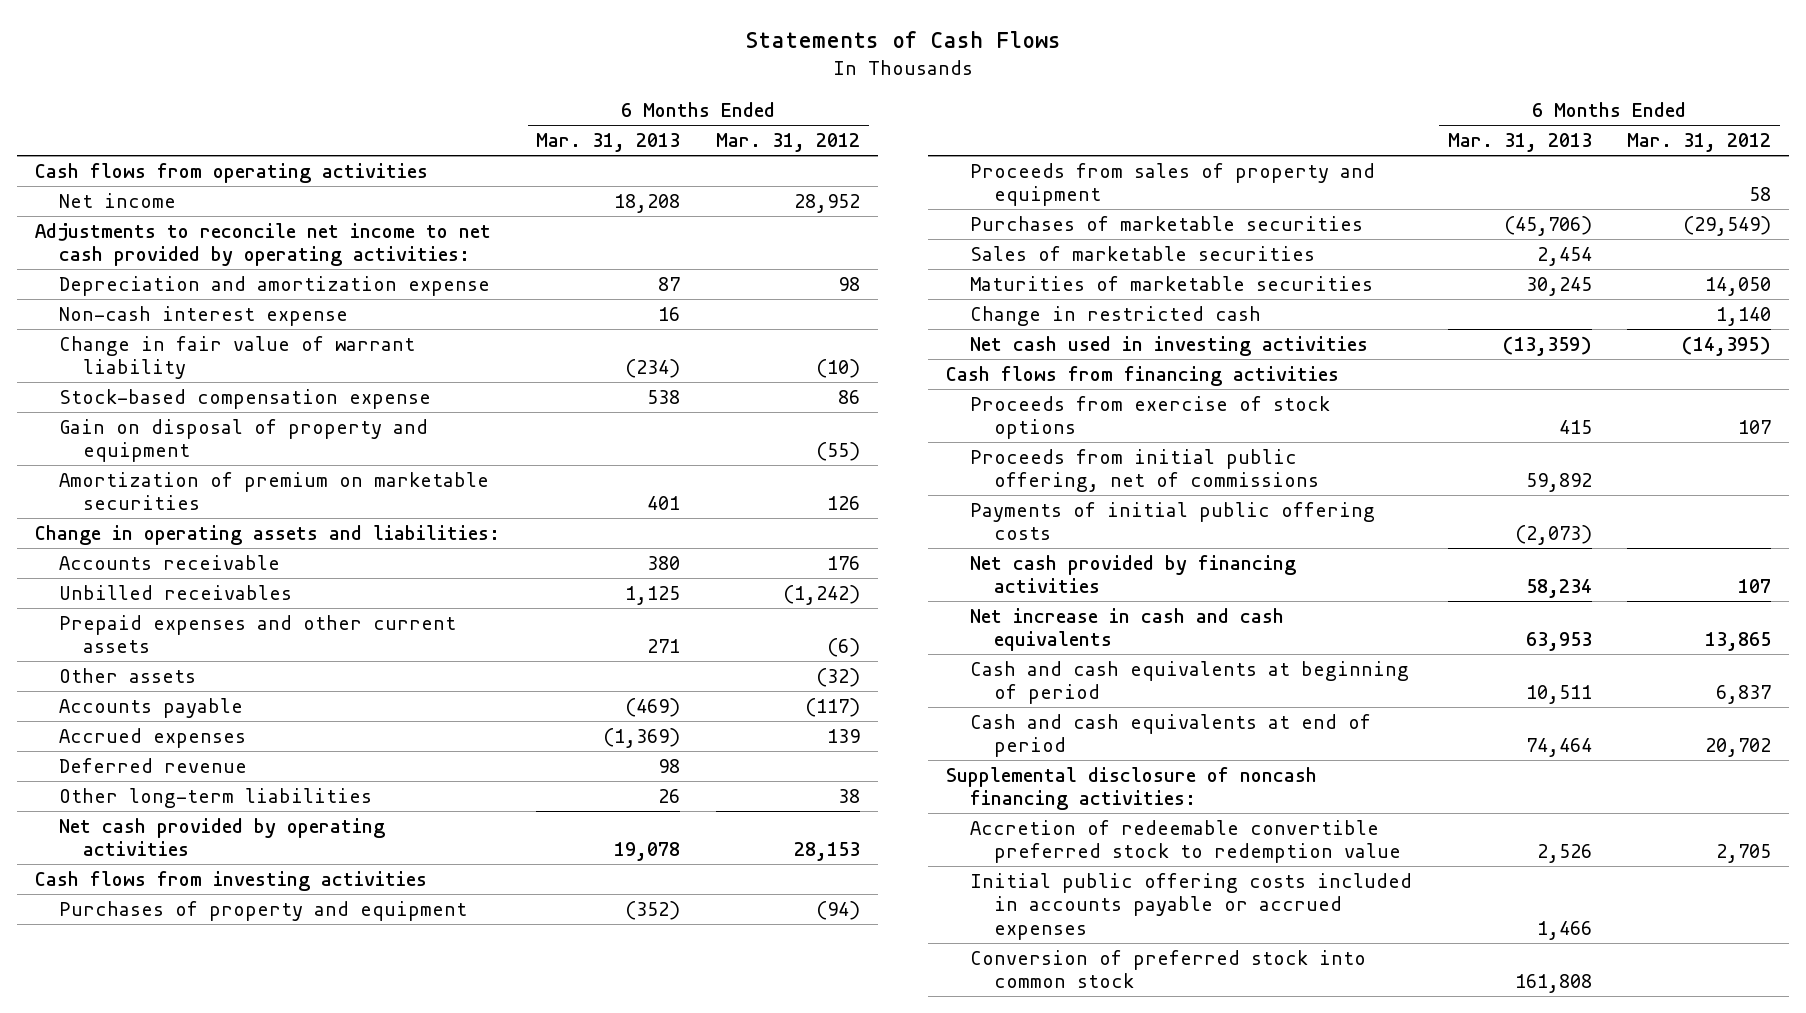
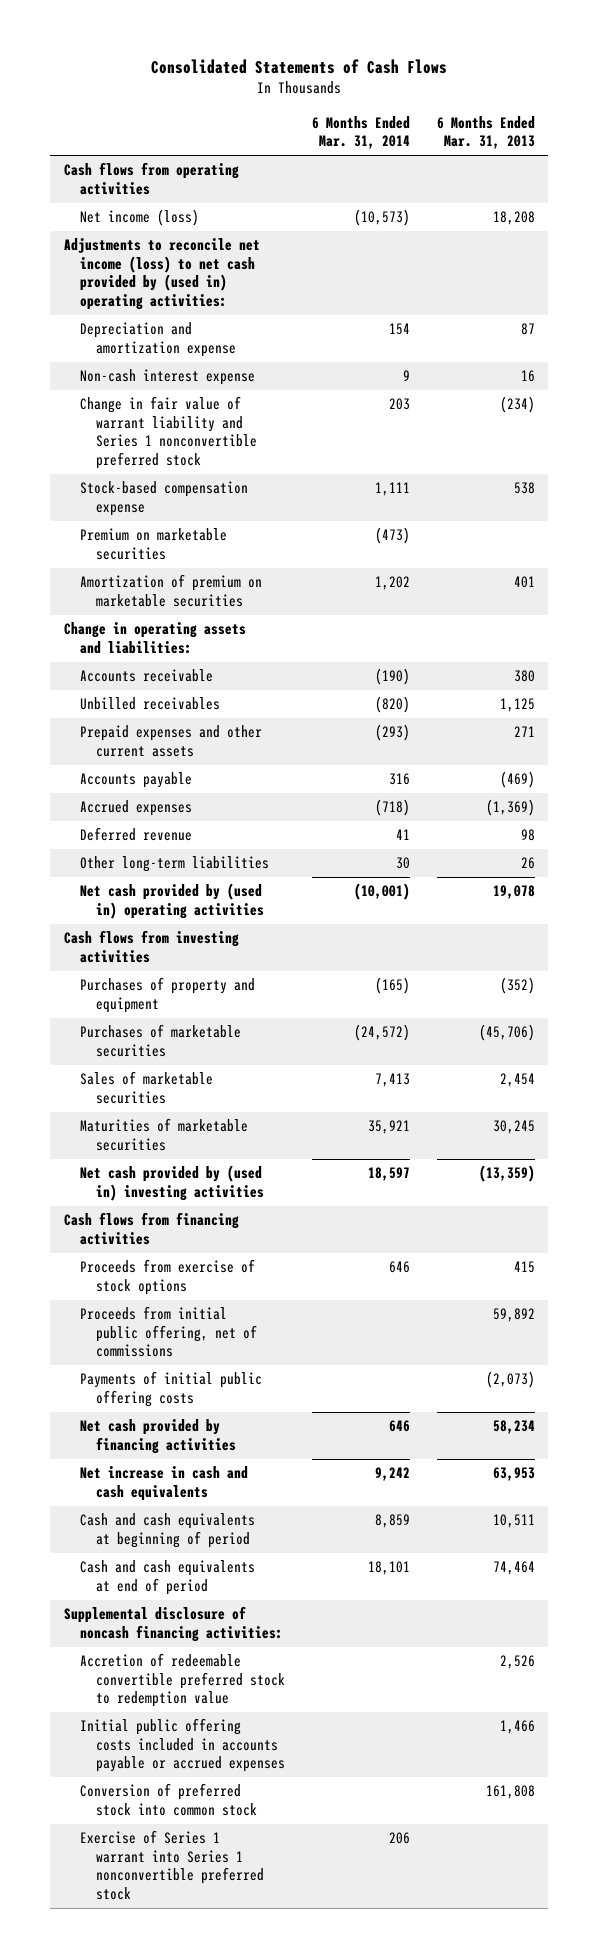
[745,31,1062,49] Statements of Cash Flows -> [151,59,448,75] Consolidated Statements of Cash Flows
[716,133,861,153] Mar. 31, 2012 -> none
none -> [311,115,410,150] 6 Months Ended Mar. 31, 2014
[58,192,176,208] Net income -> [79,209,199,227] Net income (loss)
[34,222,491,267] Adjustments to reconcile net income to net cash provided by operating activities: -> [63,238,260,310] Adjustments to reconcile net income (loss) to net cash provided by (used in) operating activities:
[58,335,415,380] Change in fair value of warrant liability -> [79,396,257,469] Change in fair value of warrant liability and Series 1 nonconvertible preferred stock
[58,418,428,463] Gain on disposal of property and equipment -> none
none -> [79,528,227,560] Premium on marketable securities
[58,667,196,683] Other assets -> none
[58,817,385,857] Net cash provided by operating activities -> [79,883,264,919] Net cash provided by (used in) operating activities
[969,162,1375,207] Proceeds from sales of property and equipment -> none
[969,305,1261,326] Change in restricted cash -> none
[969,335,1368,356] Net cash used in investing activities -> [79,1165,264,1201] Net cash provided by (used in) investing activities
none -> [79,1830,264,1900] Exercise of Series 1 warrant into Series 1 nonconvertible preferred stock

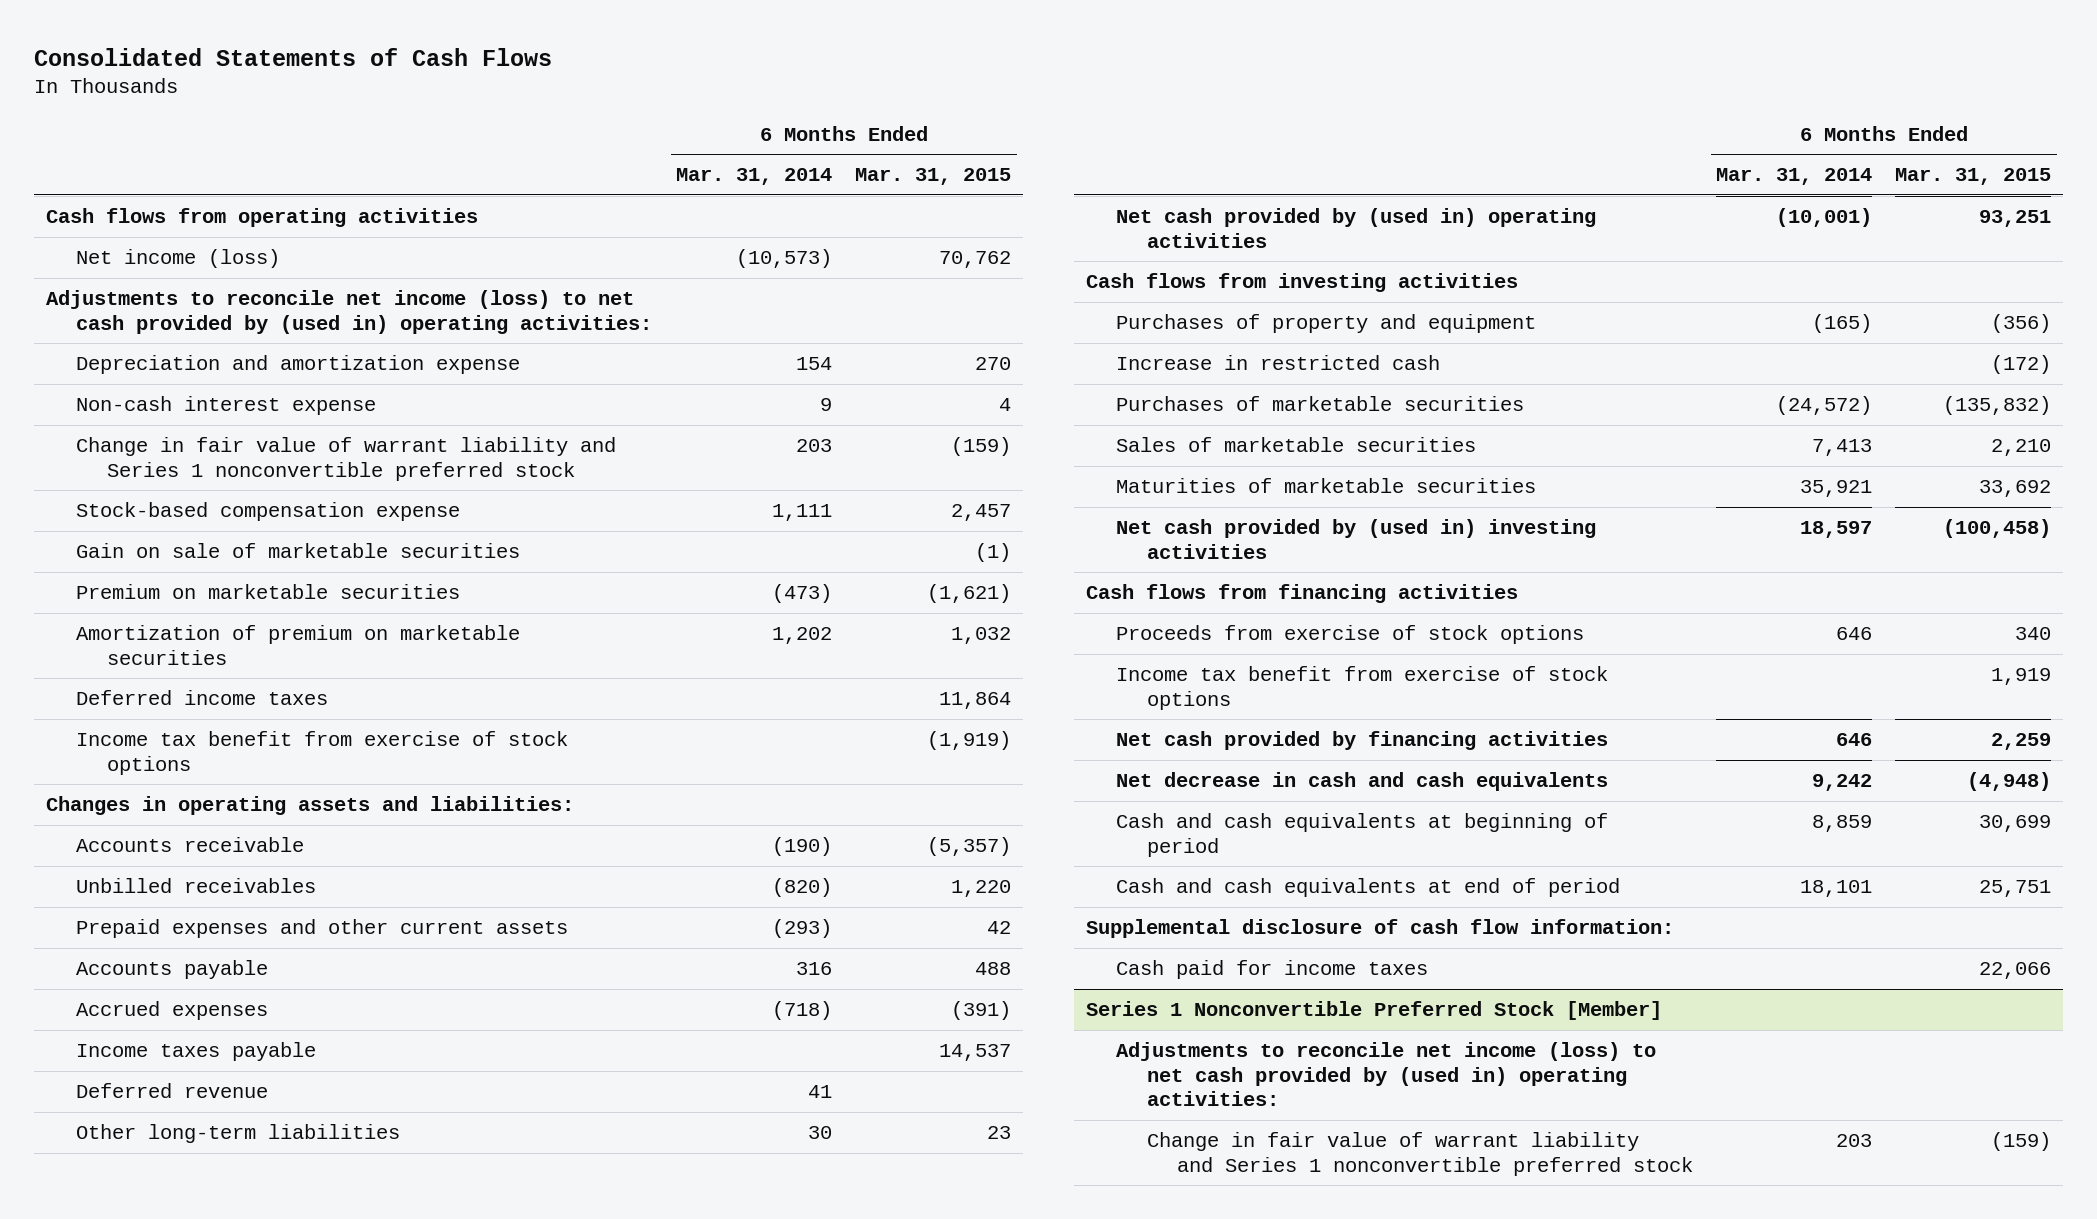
[436,115,535,150] 6 Months Ended Mar. 31, 2013 -> none
none -> [855,168,1012,186] Mar. 31, 2015
none -> [76,543,521,559] Gain on sale of marketable securities
none -> [76,690,329,706] Deferred income taxes
none -> [76,731,569,775] Income tax benefit from exercise of stock options
[63,622,246,654] Change in operating assets and liabilities: -> [45,796,574,816] Changes in operating assets and liabilities:
none -> [76,1042,317,1062] Income taxes payable
none -> [1116,355,1441,371] Increase in restricted cash
[79,1306,257,1358] Proceeds from initial public offering, net of commissions -> none
[79,1371,262,1407] Payments of initial public offering costs -> none
none -> [1116,666,1609,710] Income tax benefit from exercise of stock options
[79,1466,248,1501] Net increase in cash and cash equivalents -> [1116,772,1609,792] Net decrease in cash and cash equivalents
[63,1606,283,1642] Supplemental disclosure of noncash financing activities: -> none
[79,1653,285,1708] Accretion of redeemable convertible preferred stock to redemption value -> none
[79,1718,285,1773] Initial public offering costs included in accounts payable or accrued expenses -> none
[79,1783,257,1816] Conversion of preferred stock into common stock -> none
[79,1830,264,1900] Exercise of Series 1 warrant into Series 1 nonconvertible preferred stock -> none
none -> [1085,919,1674,939] Supplemental disclosure of cash flow information:
none -> [1116,960,1429,980] Cash paid for income taxes
none -> [1085,1001,1662,1021] Series 1 Nonconvertible Preferred Stock [Member]
none -> [1116,1042,1657,1107] Adjustments to reconcile net income (loss) to net cash provided by (used in) operating activities:
none -> [1146,1132,1694,1176] Change in fair value of warrant liability and Series 1 nonconvertible preferred stock

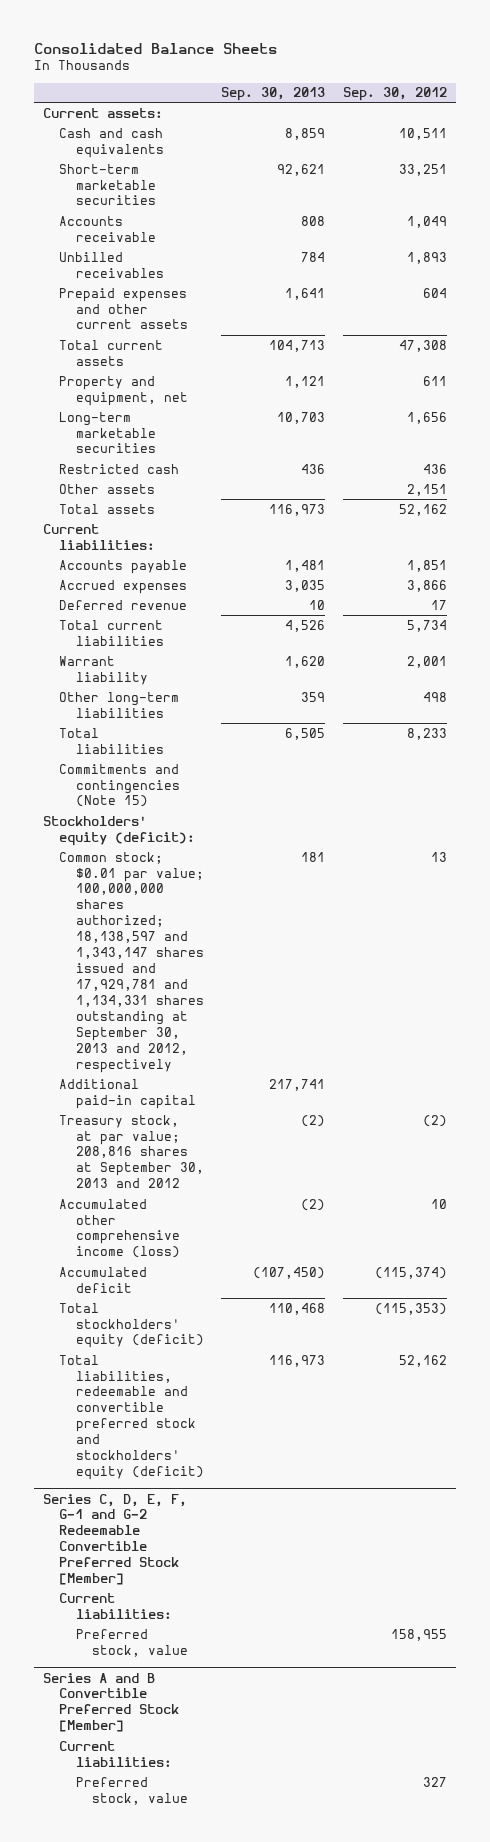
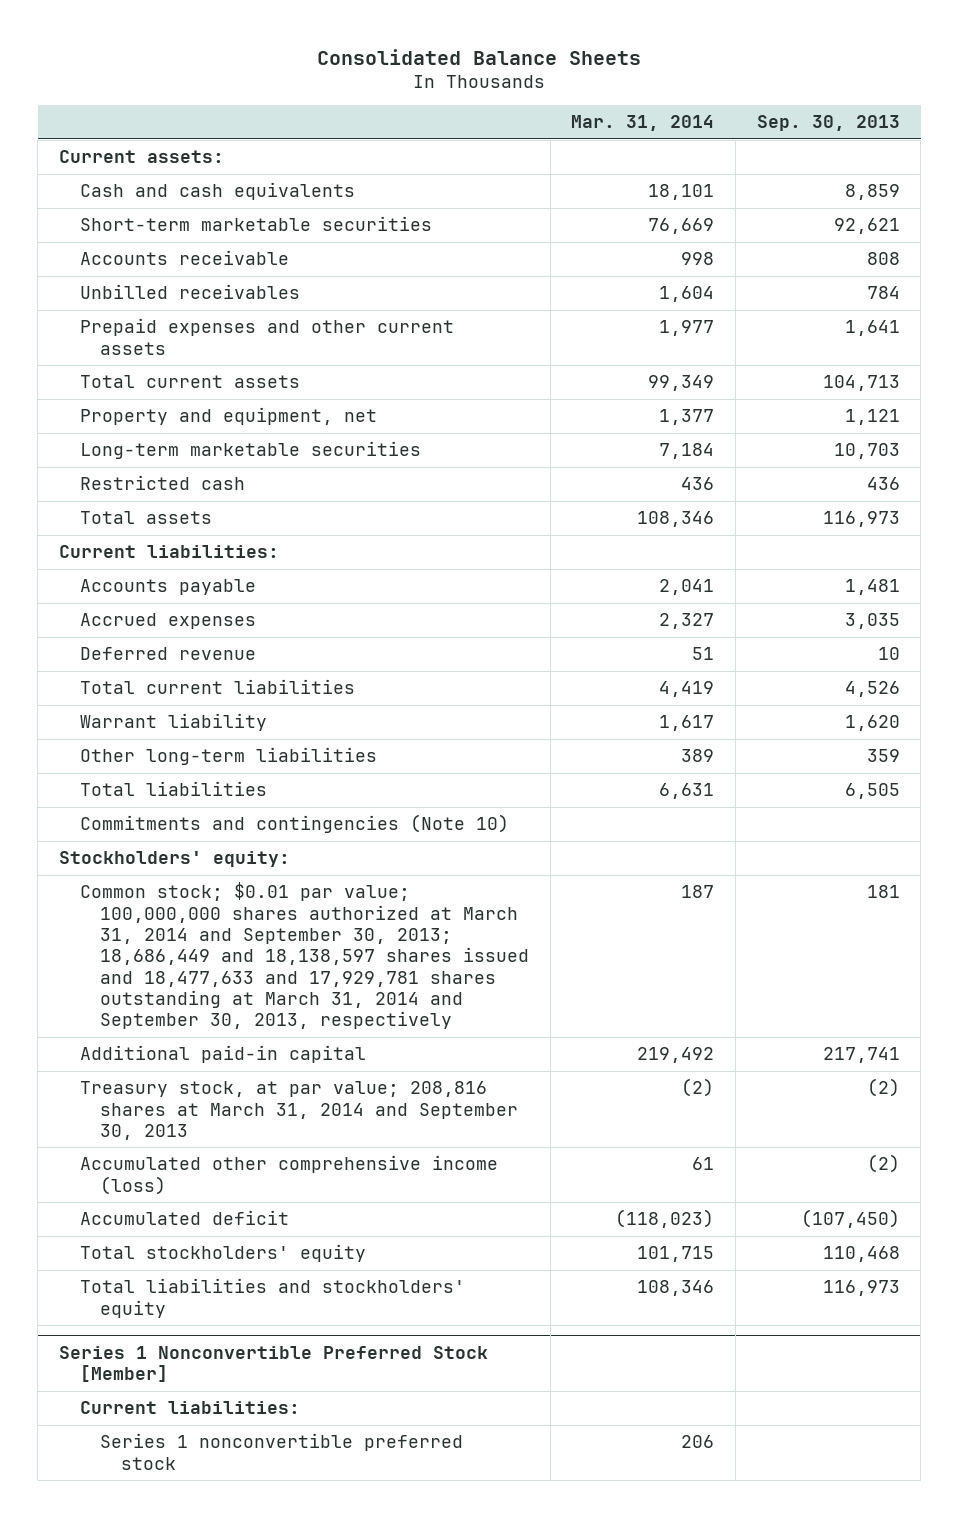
[342,87,447,102] Sep. 30, 2012 -> none
none -> [571,115,715,132] Mar. 31, 2014
[59,483,156,494] Other assets -> none
[59,763,180,808] Commitments and contingencies (Note 15) -> [79,814,509,834] Commitments and contingencies (Note 10)
[43,815,196,846] Stockholders' equity (deficit): -> [58,851,290,868] Stockholders' equity:
[59,851,204,1073] Common stock; $0.01 par value; 100,000,000 shares authorized; 18,138,597 and 1,343,147 shares issued and 17,929,781 and 1,134,331 shares outstanding at September 30, 2013 and 2012, respectively -> [79,882,530,1030] Common stock; $0.01 par value; 100,000,000 shares authorized at March 31, 2014 and September 30, 2013; 18,686,449 and 18,138,597 shares issued and 18,477,633 and 17,929,781 shares outstanding at March 31, 2014 and September 30, 2013, respectively
[59,1114,204,1189] Treasury stock, at par value; 208,816 shares at September 30, 2013 and 2012 -> [79,1081,519,1140] Treasury stock, at par value; 208,816 shares at March 31, 2014 and September 30, 2013
[43,1493,188,1586] Series C, D, E, F, G-1 and G-2 Redeemable Convertible Preferred Stock [Member] -> none
[59,1592,172,1619] Current liabilities: -> none
[75,1628,188,1657] Preferred stock, value -> none
[43,1672,180,1733] Series A and B Convertible Preferred Stock [Member] -> none
[59,1302,204,1349] Total stockholders' equity (deficit) -> [79,1244,366,1263] Total stockholders' equity
[59,1354,204,1481] Total liabilities, redeemable and convertible preferred stock and stockholders' equity (deficit) -> [79,1278,465,1318] Total liabilities and stockholders' equity
none -> [58,1345,488,1383] Series 1 Nonconvertible Preferred Stock [Member]
[75,1776,188,1805] Preferred stock, value -> [100,1433,464,1470] Series 1 nonconvertible preferred stock

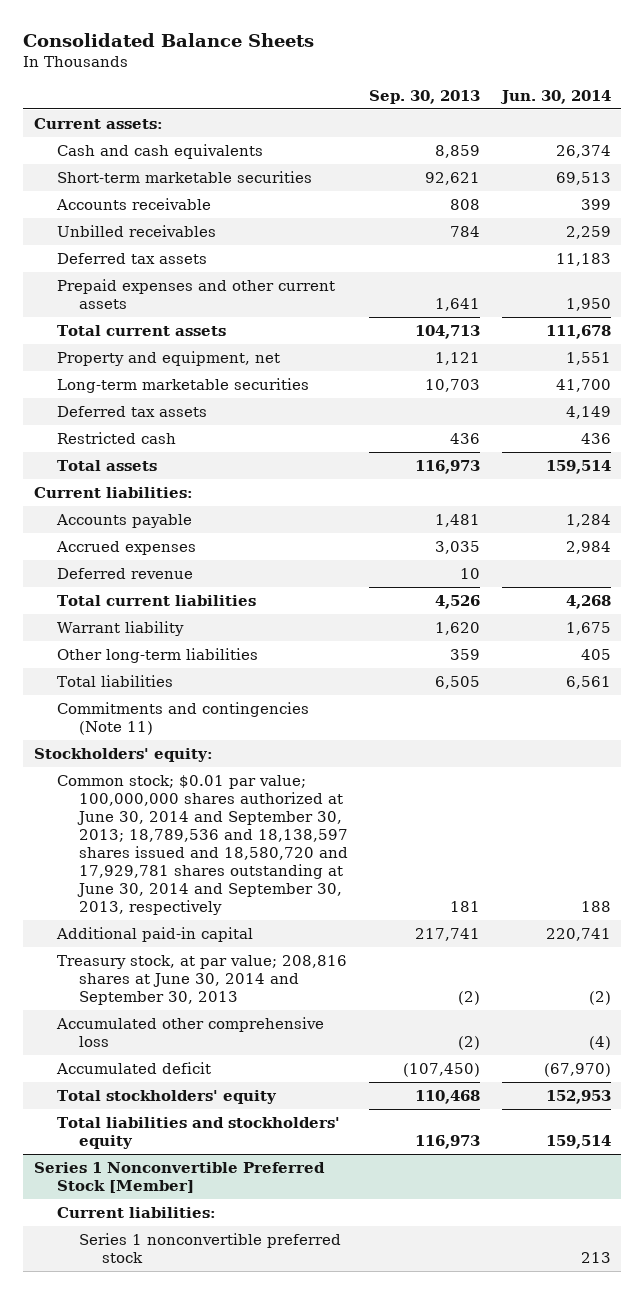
[571,115,715,132] Mar. 31, 2014 -> none
none -> [499,89,611,104] Jun. 30, 2014
none -> [56,252,207,264] Deferred tax assets
none -> [56,405,207,417] Deferred tax assets
[79,814,509,834] Commitments and contingencies (Note 10) -> [56,701,309,735] Commitments and contingencies (Note 11)
[79,882,530,1030] Common stock; $0.01 par value; 100,000,000 shares authorized at March 31, 2014 and September 30, 2013; 18,686,449 and 18,138,597 shares issued and 18,477,633 and 17,929,781 shares outstanding at March 31, 2014 and September 30, 2013, respectively -> [56,774,349,915] Common stock; $0.01 par value; 100,000,000 shares authorized at June 30, 2014 and September 30, 2013; 18,789,536 and 18,138,597 shares issued and 18,580,720 and 17,929,781 shares outstanding at June 30, 2014 and September 30, 2013, respectively
[79,1081,519,1140] Treasury stock, at par value; 208,816 shares at March 31, 2014 and September 30, 2013 -> [56,954,347,1005] Treasury stock, at par value; 208,816 shares at June 30, 2014 and September 30, 2013
[79,1155,498,1195] Accumulated other comprehensive income (loss) -> [55,1016,324,1047] Accumulated other comprehensive loss

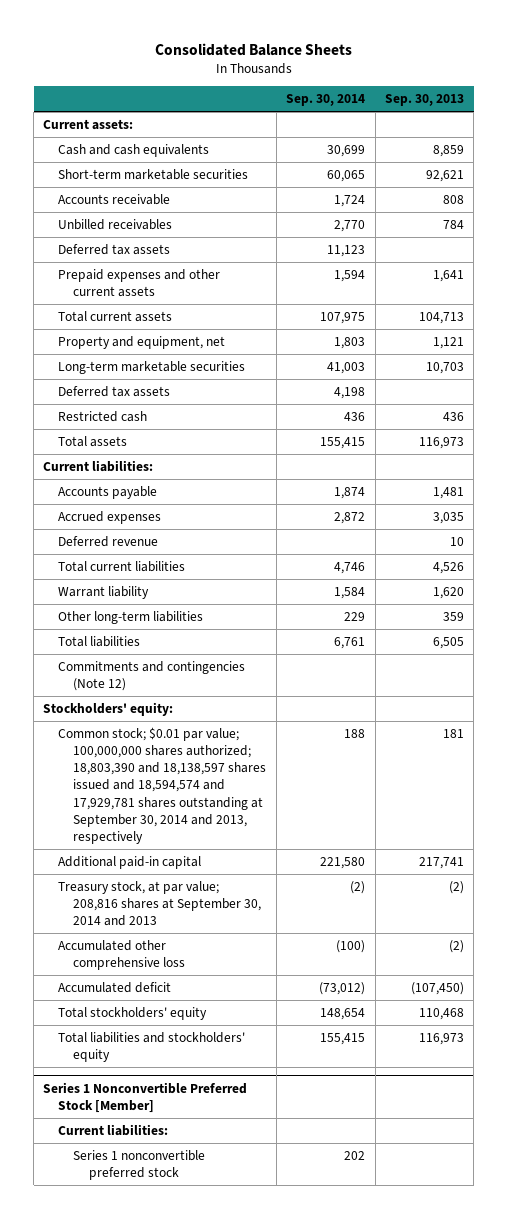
[499,89,611,104] Jun. 30, 2014 -> none
none -> [286,94,366,107] Sep. 30, 2014
[56,701,309,735] Commitments and contingencies (Note 11) -> [58,660,246,692] Commitments and contingencies (Note 12)
[56,774,349,915] Common stock; $0.01 par value; 100,000,000 shares authorized at June 30, 2014 and September 30, 2013; 18,789,536 and 18,138,597 shares issued and 18,580,720 and 17,929,781 shares outstanding at June 30, 2014 and September 30, 2013, respectively -> [58,726,267,845] Common stock; $0.01 par value; 100,000,000 shares authorized; 18,803,390 and 18,138,597 shares issued and 18,594,574 and 17,929,781 shares outstanding at September 30, 2014 and 2013, respectively
[56,954,347,1005] Treasury stock, at par value; 208,816 shares at June 30, 2014 and September 30, 2013 -> [58,880,262,927] Treasury stock, at par value; 208,816 shares at September 30, 2014 and 2013

